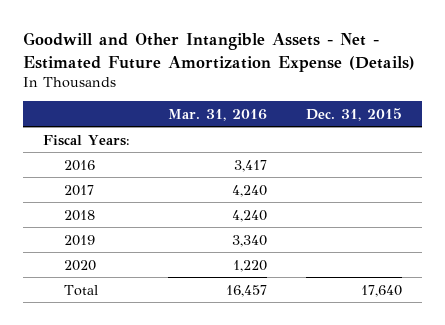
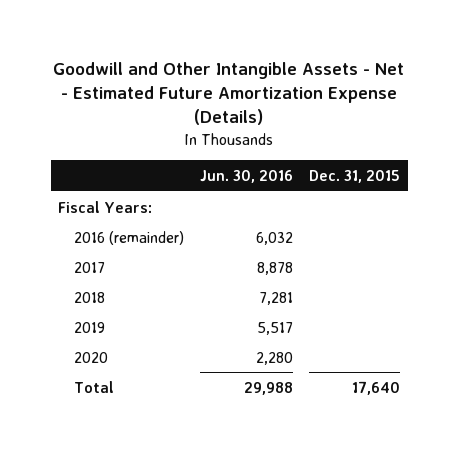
[168,108,268,121] Mar. 31, 2016 -> none
none -> [200,169,294,183] Jun. 30, 2016
[63,159,95,171] 2016 -> [74,230,185,245] 2016 (remainder)

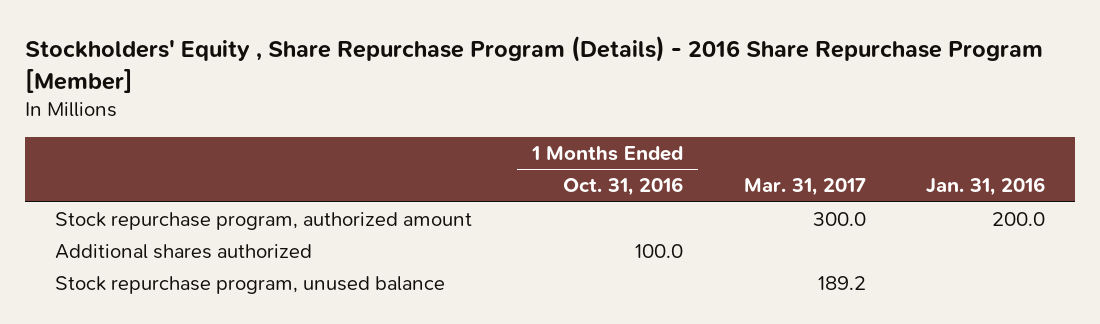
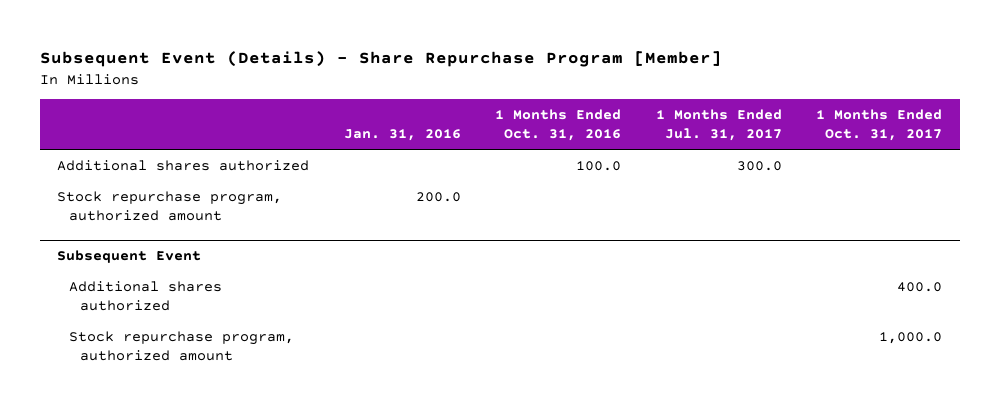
[24,35,1043,93] Stockholders' Equity , Share Repurchase Program (Details) - 2016 Share Repurchase Program [Member] -> [40,51,723,68] Subsequent Event (Details) - Share Repurchase Program [Member]
[743,178,866,197] Mar. 31, 2017 -> none
none -> [655,108,782,142] 1 Months Ended Jul. 31, 2017
none -> [816,108,943,142] 1 Months Ended Oct. 31, 2017
[54,276,445,295] Stock repurchase program, unused balance -> none
[54,212,472,231] Stock repurchase program, authorized amount -> [57,190,283,222] Stock repurchase program, authorized amount
none -> [57,250,202,264] Subsequent Event
none -> [68,280,222,312] Additional shares authorized
none -> [68,330,294,362] Stock repurchase program, authorized amount

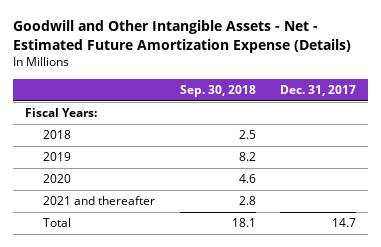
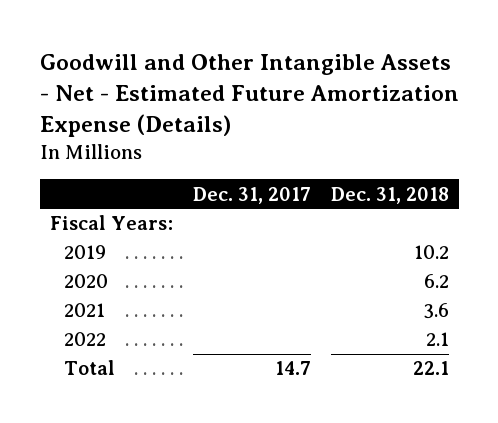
[179,84,256,97] Sep. 30, 2018 -> none
none -> [330,186,449,204] Dec. 31, 2018
[43,130,72,140] 2018 -> none
none -> [64,303,106,318] 2021
[43,196,156,206] 2021 and thereafter -> [64,332,107,347] 2022

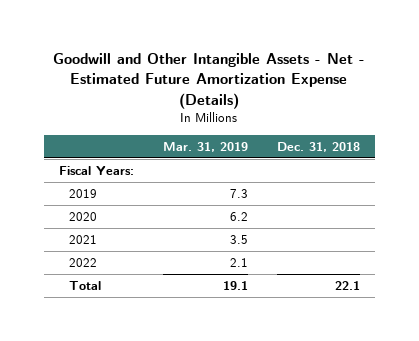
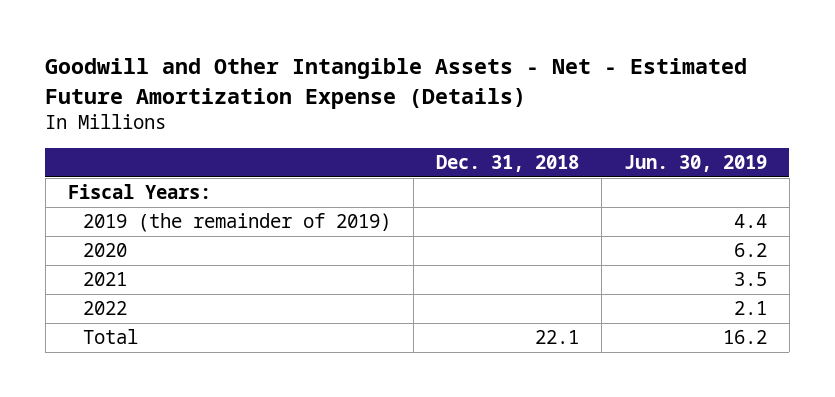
[162,142,248,153] Mar. 31, 2019 -> none
none -> [623,155,767,173] Jun. 30, 2019
[68,188,97,198] 2019 -> [83,213,392,233] 2019 (the remainder of 2019)

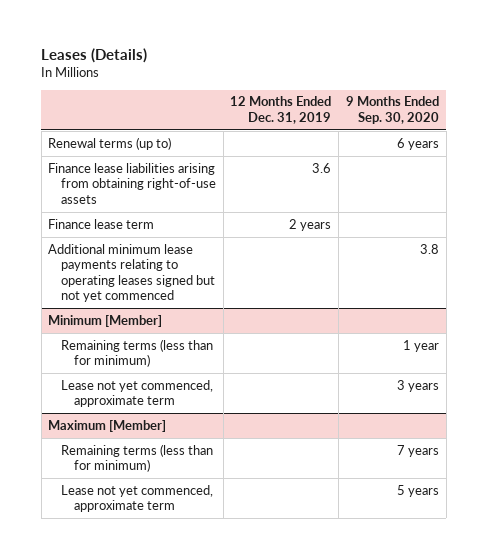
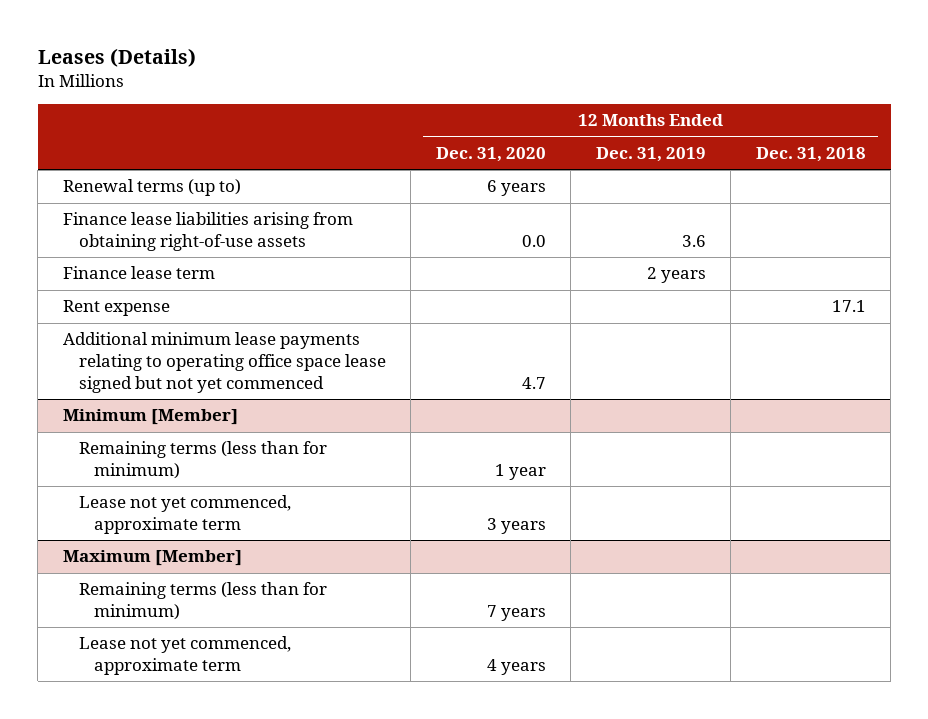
[345,96,439,124] 9 Months Ended Sep. 30, 2020 -> none
none -> [435,146,546,162] Dec. 31, 2020
none -> [755,146,866,162] Dec. 31, 2018
none -> [62,300,170,317] Rent expense
[48,243,215,303] Additional minimum lease payments relating to operating leases signed but not yet commenced -> [62,332,386,393] Additional minimum lease payments relating to operating office space lease signed but not yet commenced

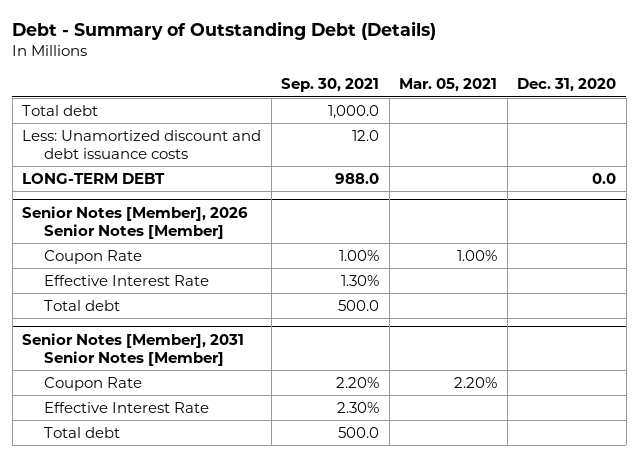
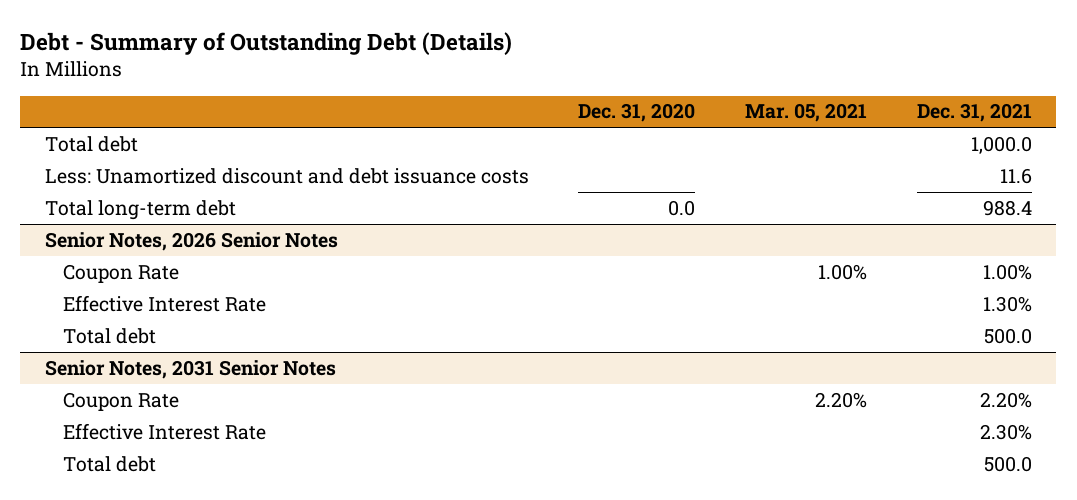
[281,78,380,93] Sep. 30, 2021 -> none
none -> [916,103,1032,123] Dec. 31, 2021
[22,172,166,184] LONG-TERM DEBT -> [44,199,236,220] Total long-term debt
[22,205,249,239] Senior Notes [Member], 2026 Senior Notes [Member] -> [44,231,338,251] Senior Notes, 2026 Senior Notes
[22,332,245,366] Senior Notes [Member], 2031 Senior Notes [Member] -> [44,359,336,379] Senior Notes, 2031 Senior Notes

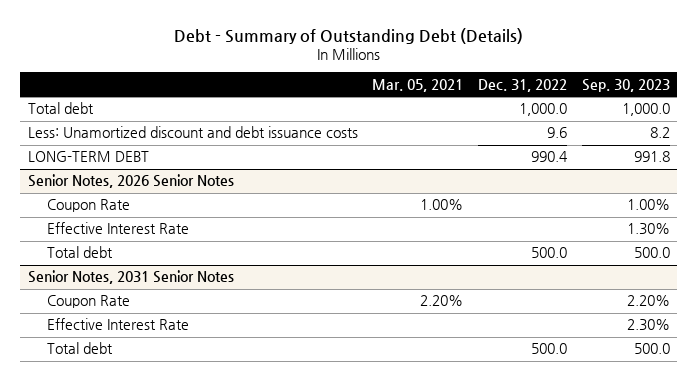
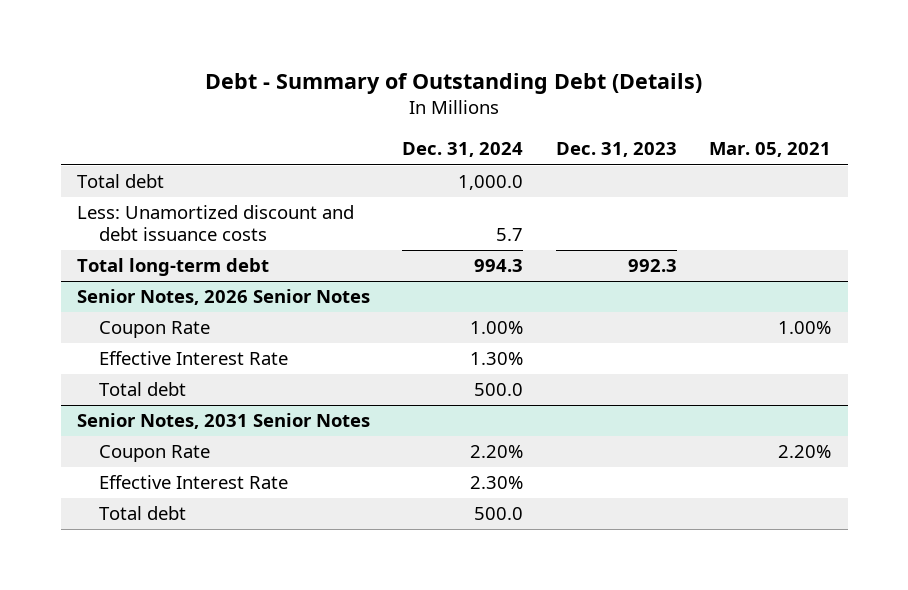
[477,78,567,92] Dec. 31, 2022 -> none
[581,78,670,92] Sep. 30, 2023 -> none
none -> [402,142,524,158] Dec. 31, 2024
none -> [555,142,677,158] Dec. 31, 2023
[27,151,149,163] LONG-TERM DEBT -> [76,258,269,277] Total long-term debt

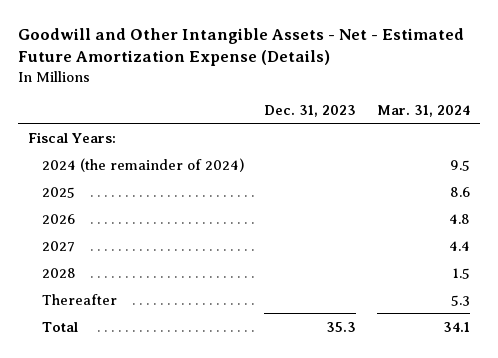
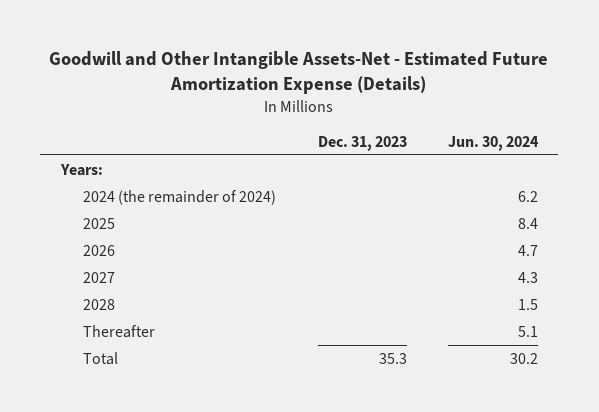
[17,28,464,67] Goodwill and Other Intangible Assets - Net - Estimated Future Amortization Expense (Details) -> [49,51,549,95] Goodwill and Other Intangible Assets-Net - Estimated Future Amortization Expense (Details)
[376,104,470,117] Mar. 31, 2024 -> none
none -> [447,135,539,151] Jun. 30, 2024
[28,131,117,143] Fiscal Years: -> [59,163,103,176] Years:

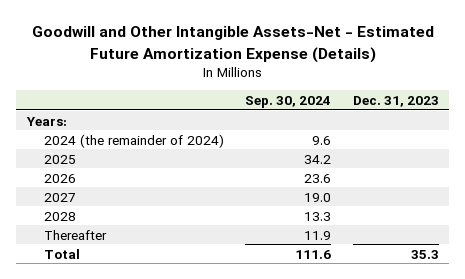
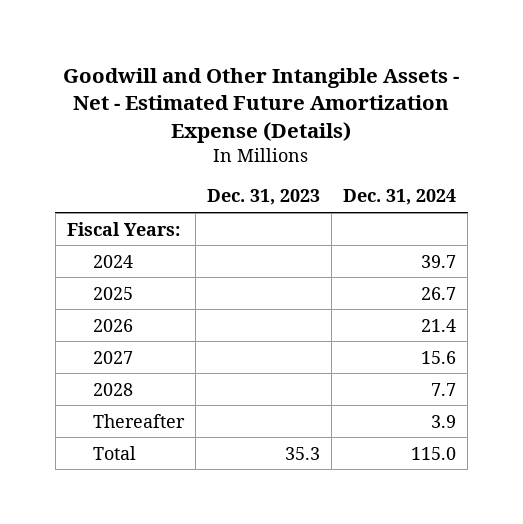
[31,26,434,63] Goodwill and Other Intangible Assets-Net - Estimated Future Amortization Expense (Details) -> [63,67,460,143] Goodwill and Other Intangible Assets - Net - Estimated Future Amortization Expense (Details)
[245,96,332,109] Sep. 30, 2024 -> none
none -> [343,189,457,206] Dec. 31, 2024
[44,133,225,148] 2024 (the remainder of 2024) -> none
[25,116,67,126] Years: -> [66,221,180,236] Fiscal Years:
none -> [93,254,134,268] 2024

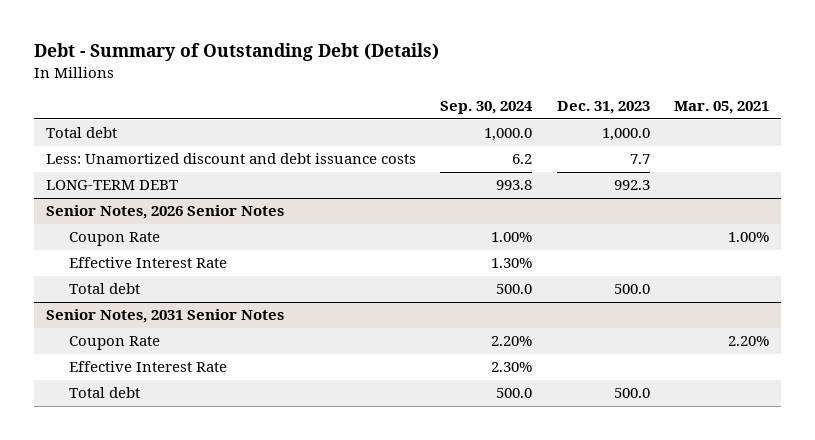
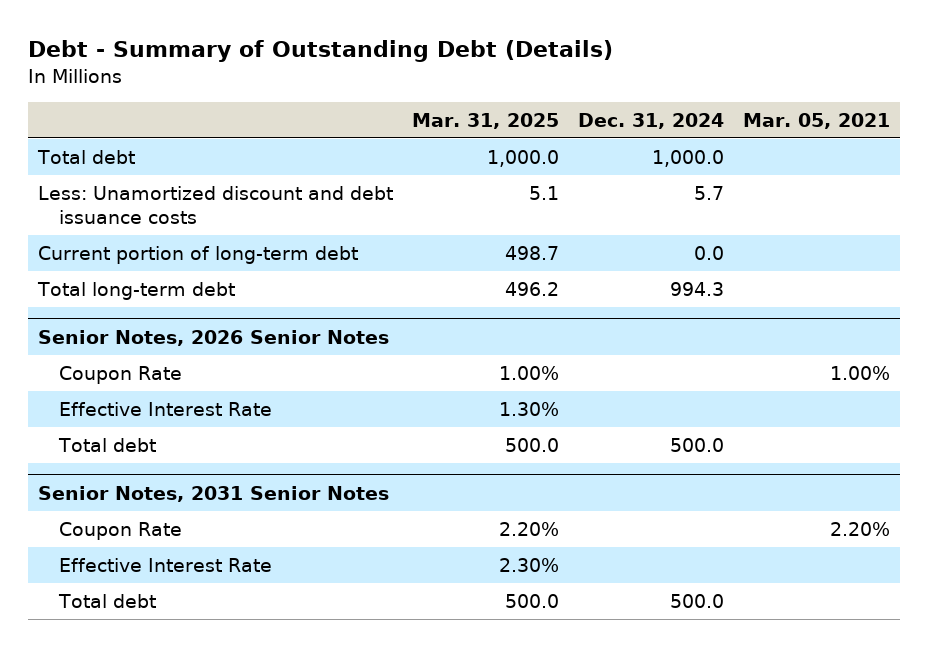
[440,101,534,115] Sep. 30, 2024 -> none
[556,101,650,115] Dec. 31, 2023 -> none
none -> [411,112,559,129] Mar. 31, 2025
none -> [578,112,725,129] Dec. 31, 2024
none -> [37,245,358,264] Current portion of long-term debt
[45,180,178,191] LONG-TERM DEBT -> [36,281,235,300] Total long-term debt

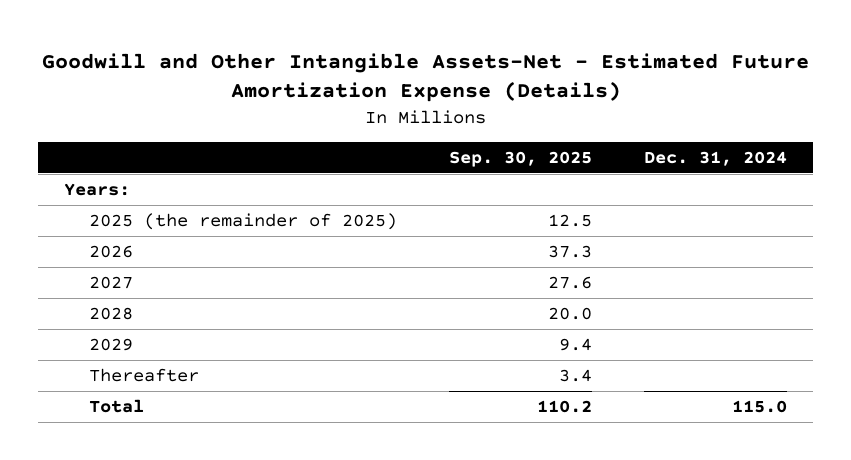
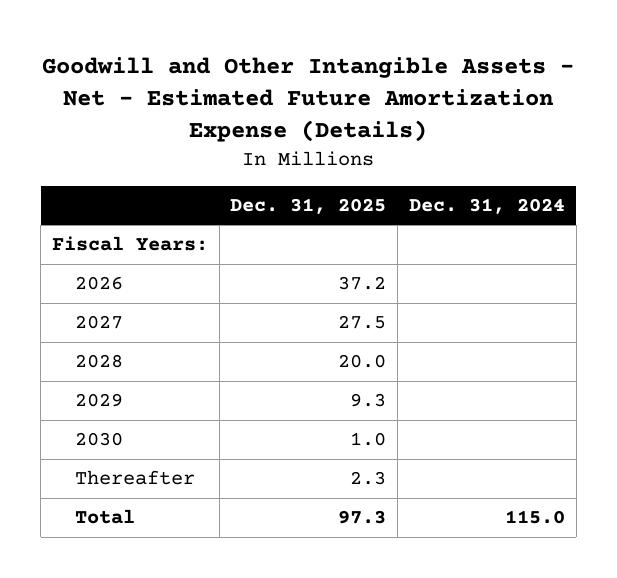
[41,52,809,102] Goodwill and Other Intangible Assets-Net - Estimated Future Amortization Expense (Details) -> [42,56,575,143] Goodwill and Other Intangible Assets - Net - Estimated Future Amortization Expense (Details)
[449,150,593,167] Sep. 30, 2025 -> none
none -> [230,198,387,215] Dec. 31, 2025
[89,213,398,231] 2025 (the remainder of 2025) -> none
[64,183,131,197] Years: -> [51,236,208,252] Fiscal Years:
none -> [74,432,123,447] 2030

